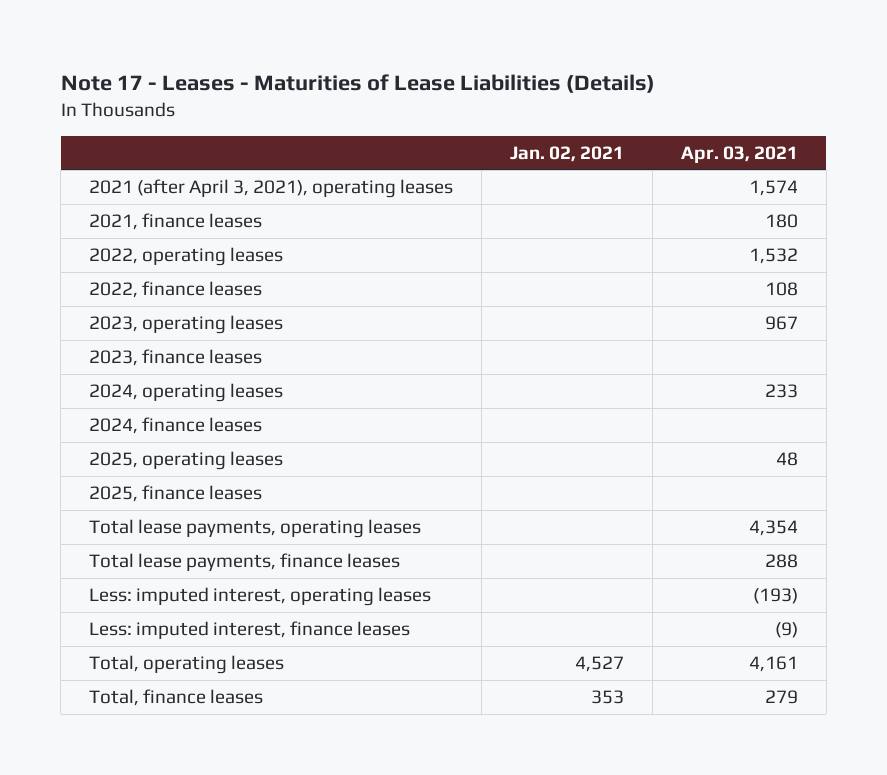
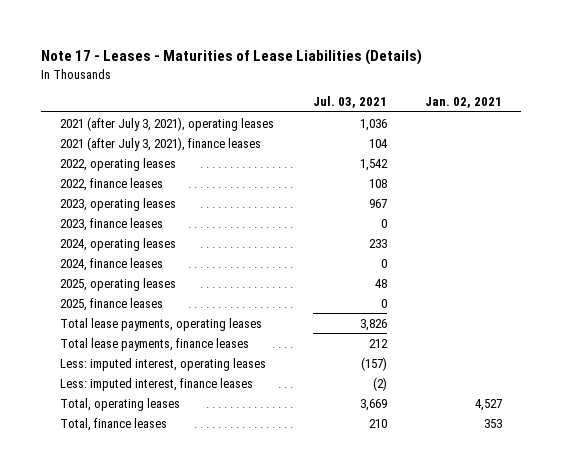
[680,145,798,163] Apr. 03, 2021 -> none
none -> [312,96,387,109] Jul. 03, 2021
[89,179,454,199] 2021 (after April 3, 2021), operating leases -> [60,116,275,131] 2021 (after July 3, 2021), operating leases
[89,213,263,231] 2021, finance leases -> [60,136,262,151] 2021 (after July 3, 2021), finance leases

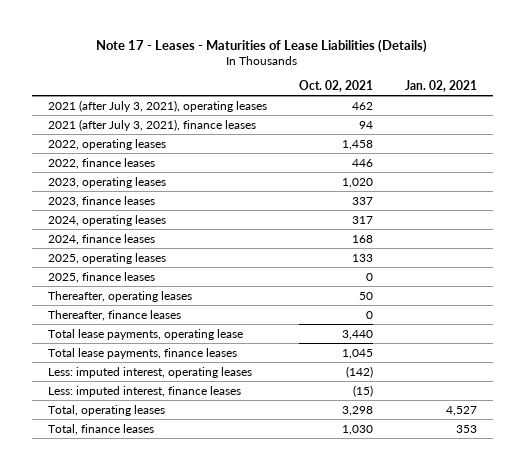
[312,96,387,109] Jul. 03, 2021 -> none
none -> [298,80,373,93] Oct. 02, 2021
[60,317,263,331] Total lease payments, operating leases -> [47,290,192,302] Thereafter, operating leases
none -> [47,309,181,321] Thereafter, finance leases
none -> [47,328,243,340] Total lease payments, operating lease

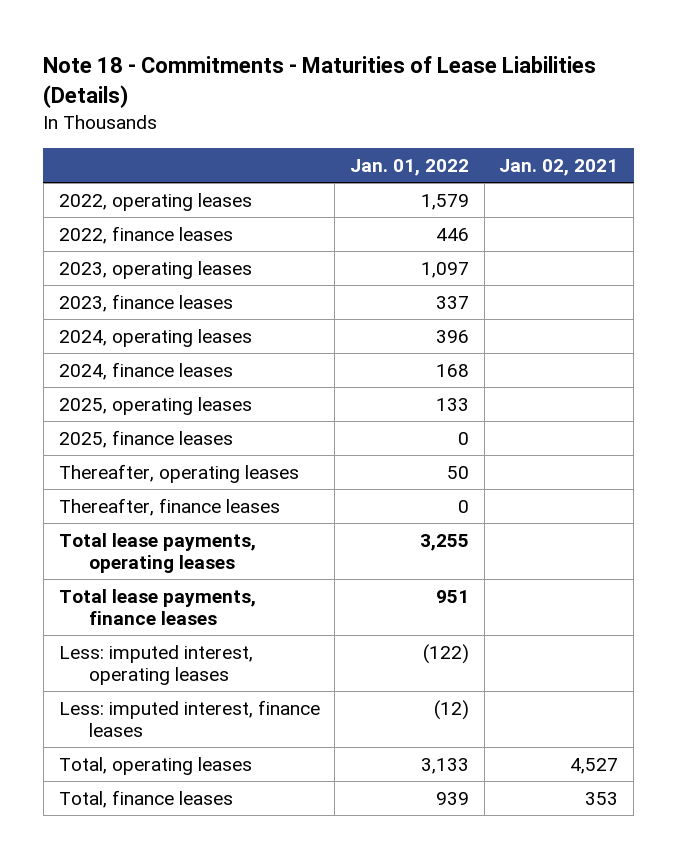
[96,38,428,53] Note 17 - Leases - Maturities of Lease Liabilities (Details) -> [43,56,597,108] Note 18 - Commitments - Maturities of Lease Liabilities (Details)
[298,80,373,93] Oct. 02, 2021 -> none
none -> [350,158,470,176] Jan. 01, 2022
[47,99,267,112] 2021 (after July 3, 2021), operating leases -> none
[47,118,256,131] 2021 (after July 3, 2021), finance leases -> none
[47,328,243,340] Total lease payments, operating lease -> [58,532,256,574] Total lease payments, operating leases

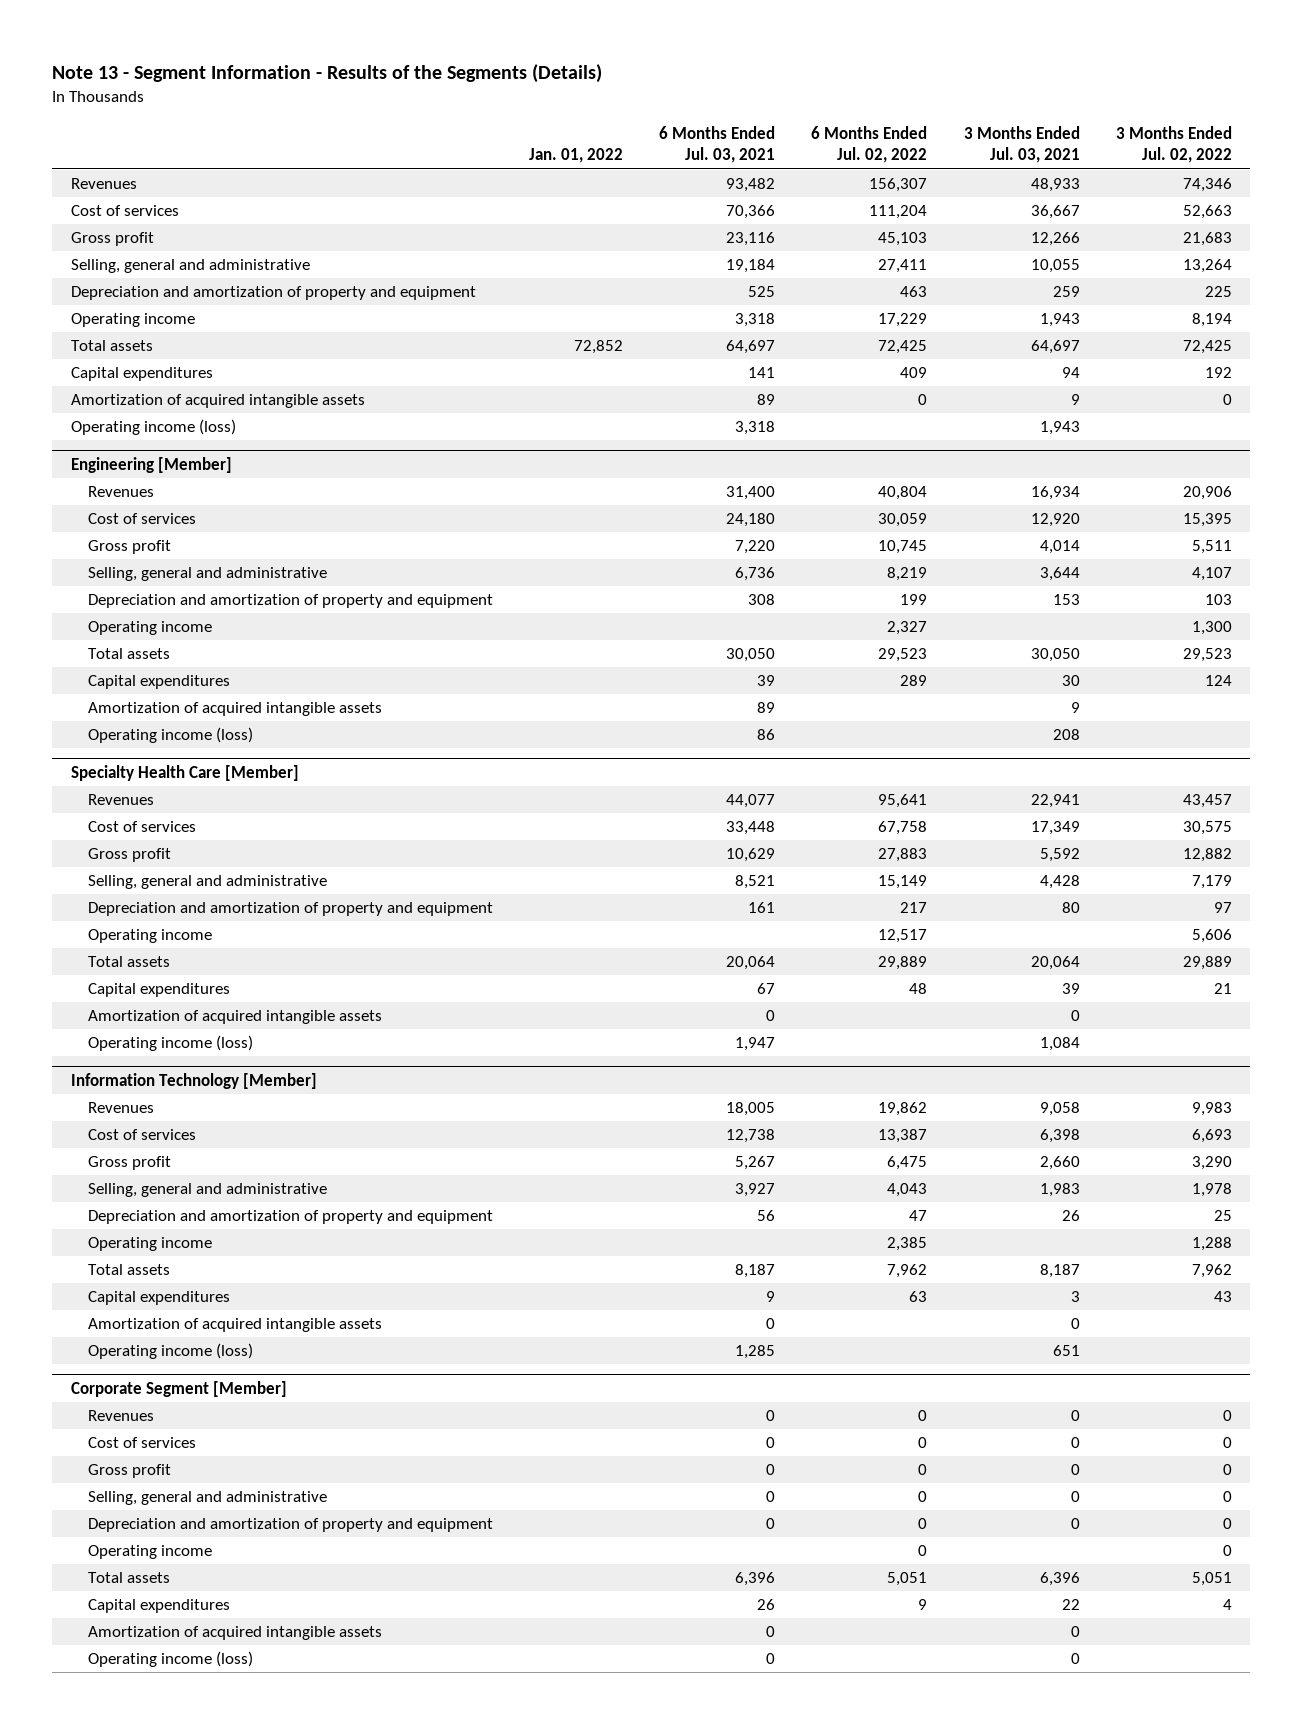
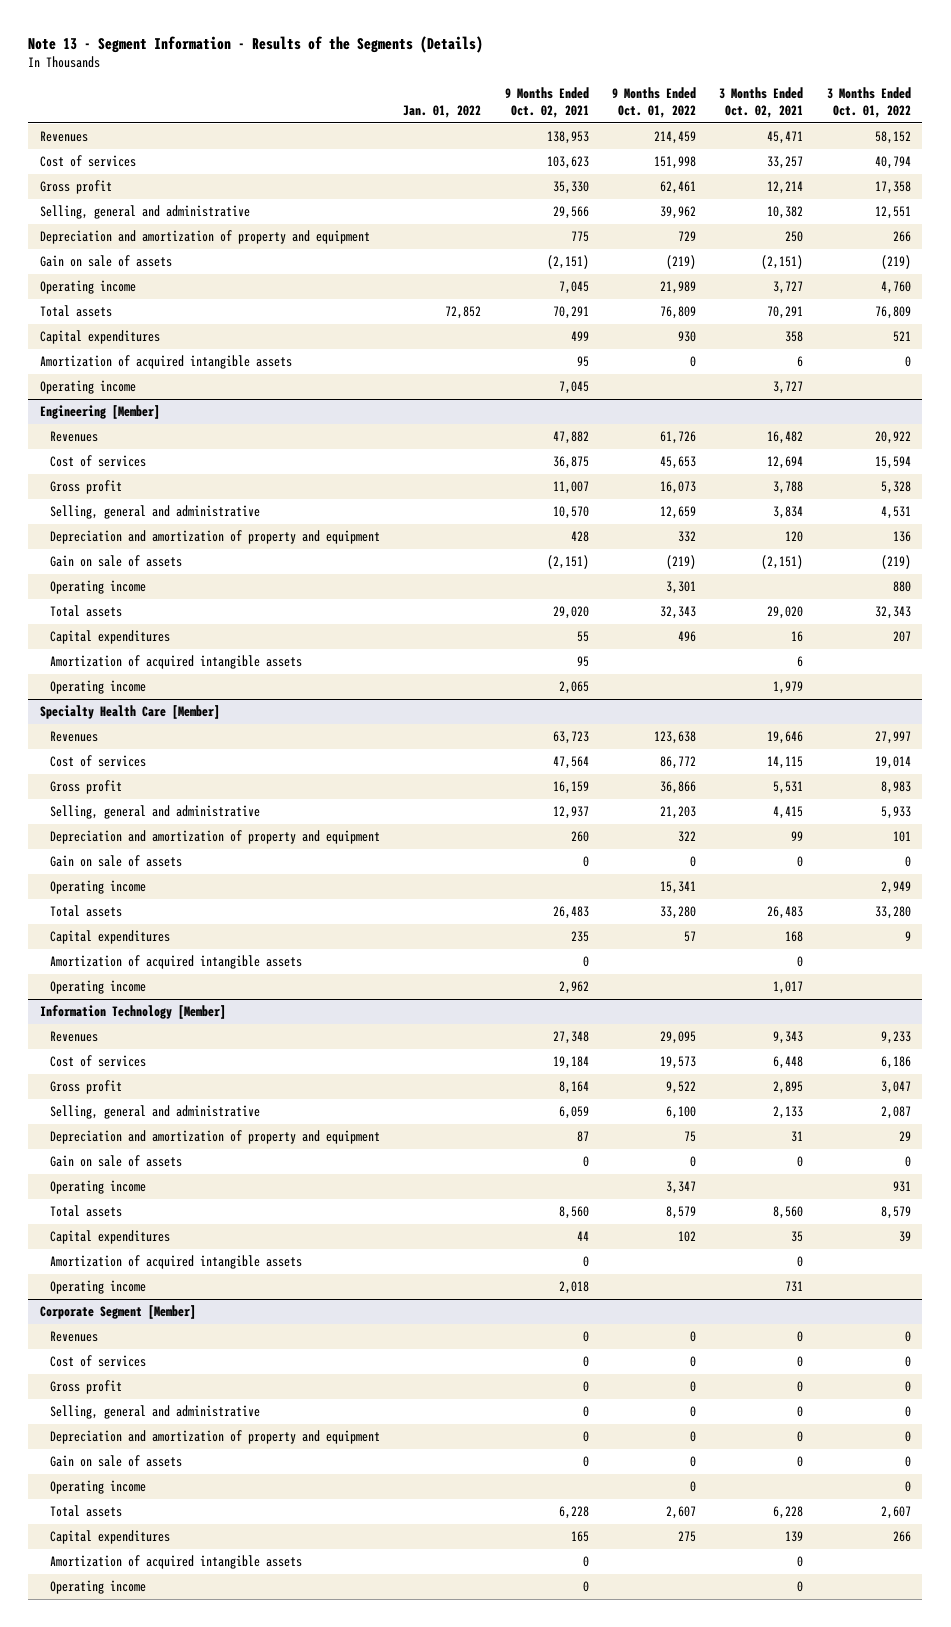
[659,125,776,164] 6 Months Ended Jul. 03, 2021 -> none
[811,125,928,164] 6 Months Ended Jul. 02, 2022 -> none
[963,125,1080,164] 3 Months Ended Jul. 03, 2021 -> none
[1115,125,1232,164] 3 Months Ended Jul. 02, 2022 -> none
none -> [504,87,589,118] 9 Months Ended Oct. 02, 2021
none -> [612,87,697,118] 9 Months Ended Oct. 01, 2022
none -> [719,87,804,118] 3 Months Ended Oct. 02, 2021
none -> [826,87,911,118] 3 Months Ended Oct. 01, 2022
none -> [39,255,172,268] Gain on sale of assets
[70,419,236,436] Operating income (loss) -> [39,380,136,395] Operating income
none -> [50,555,183,568] Gain on sale of assets
[87,727,253,744] Operating income (loss) -> [50,680,147,695] Operating income
none -> [50,855,183,868] Gain on sale of assets
[87,1035,253,1052] Operating income (loss) -> [50,980,147,995] Operating income
none -> [50,1155,183,1168] Gain on sale of assets
[87,1343,253,1360] Operating income (loss) -> [50,1280,147,1295] Operating income
none -> [50,1455,183,1468] Gain on sale of assets
[87,1651,253,1668] Operating income (loss) -> [50,1580,147,1595] Operating income

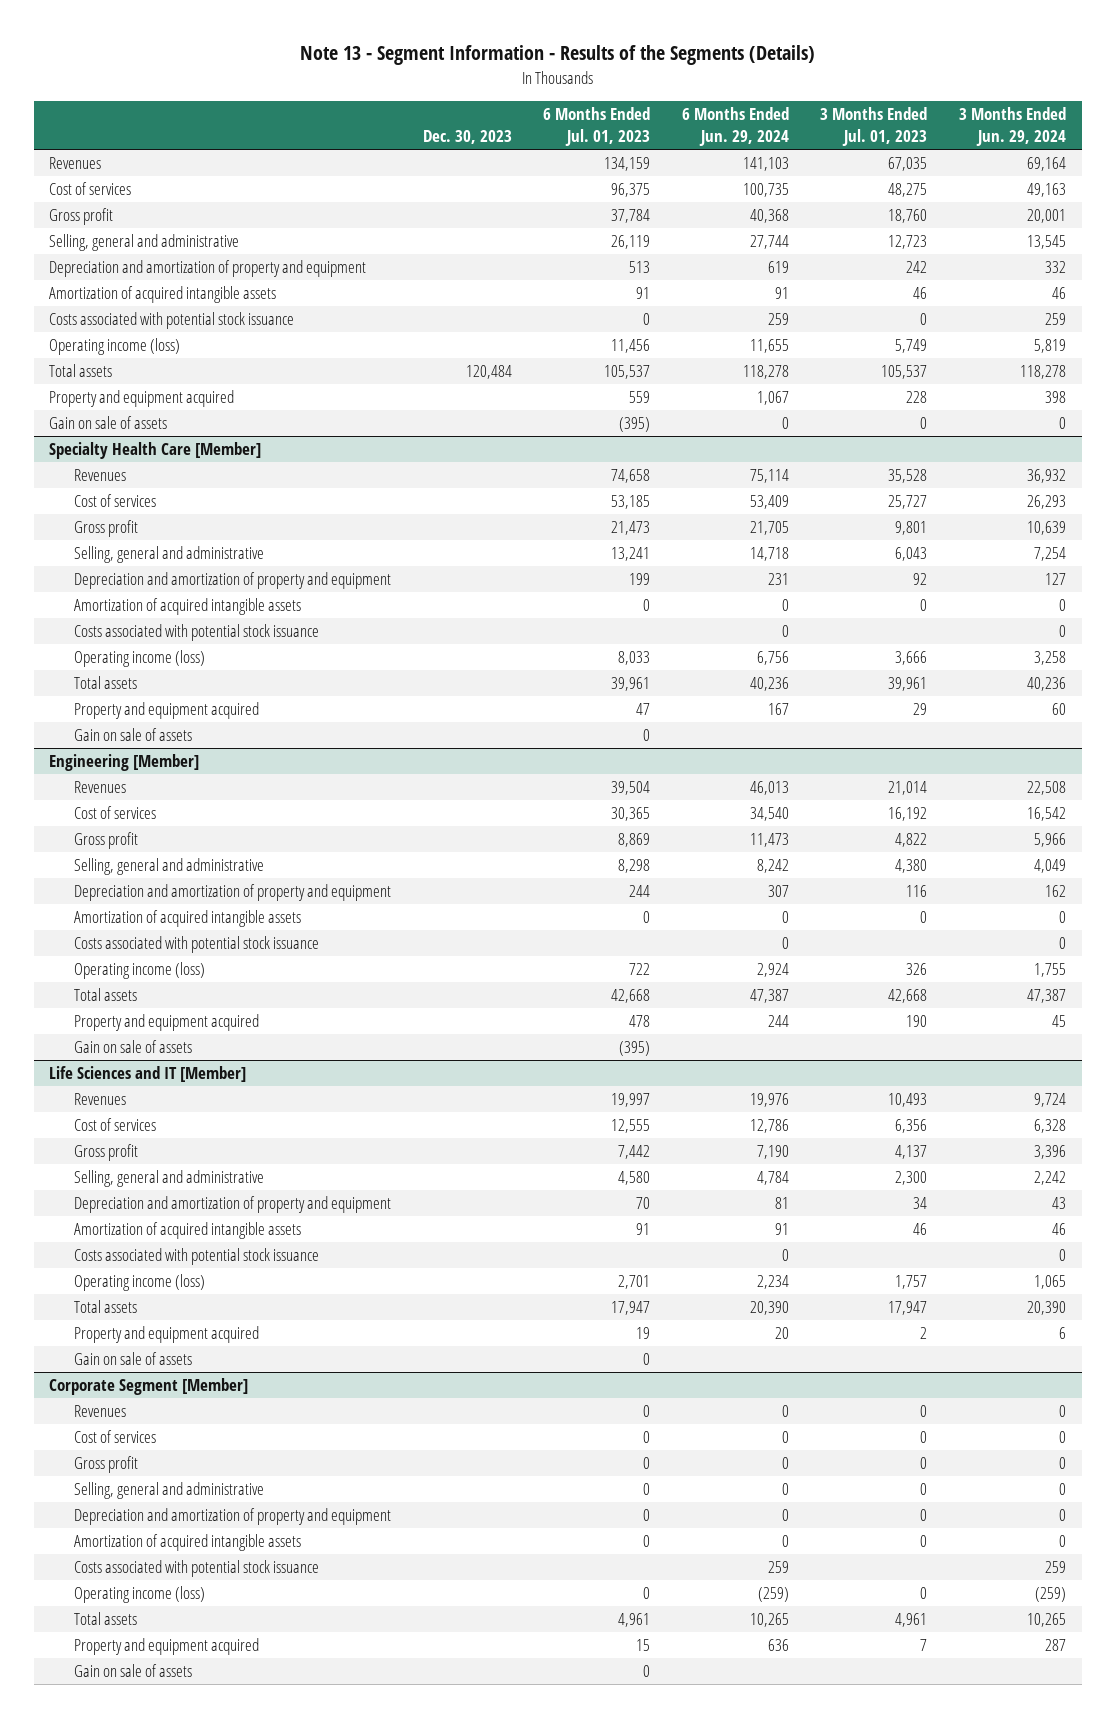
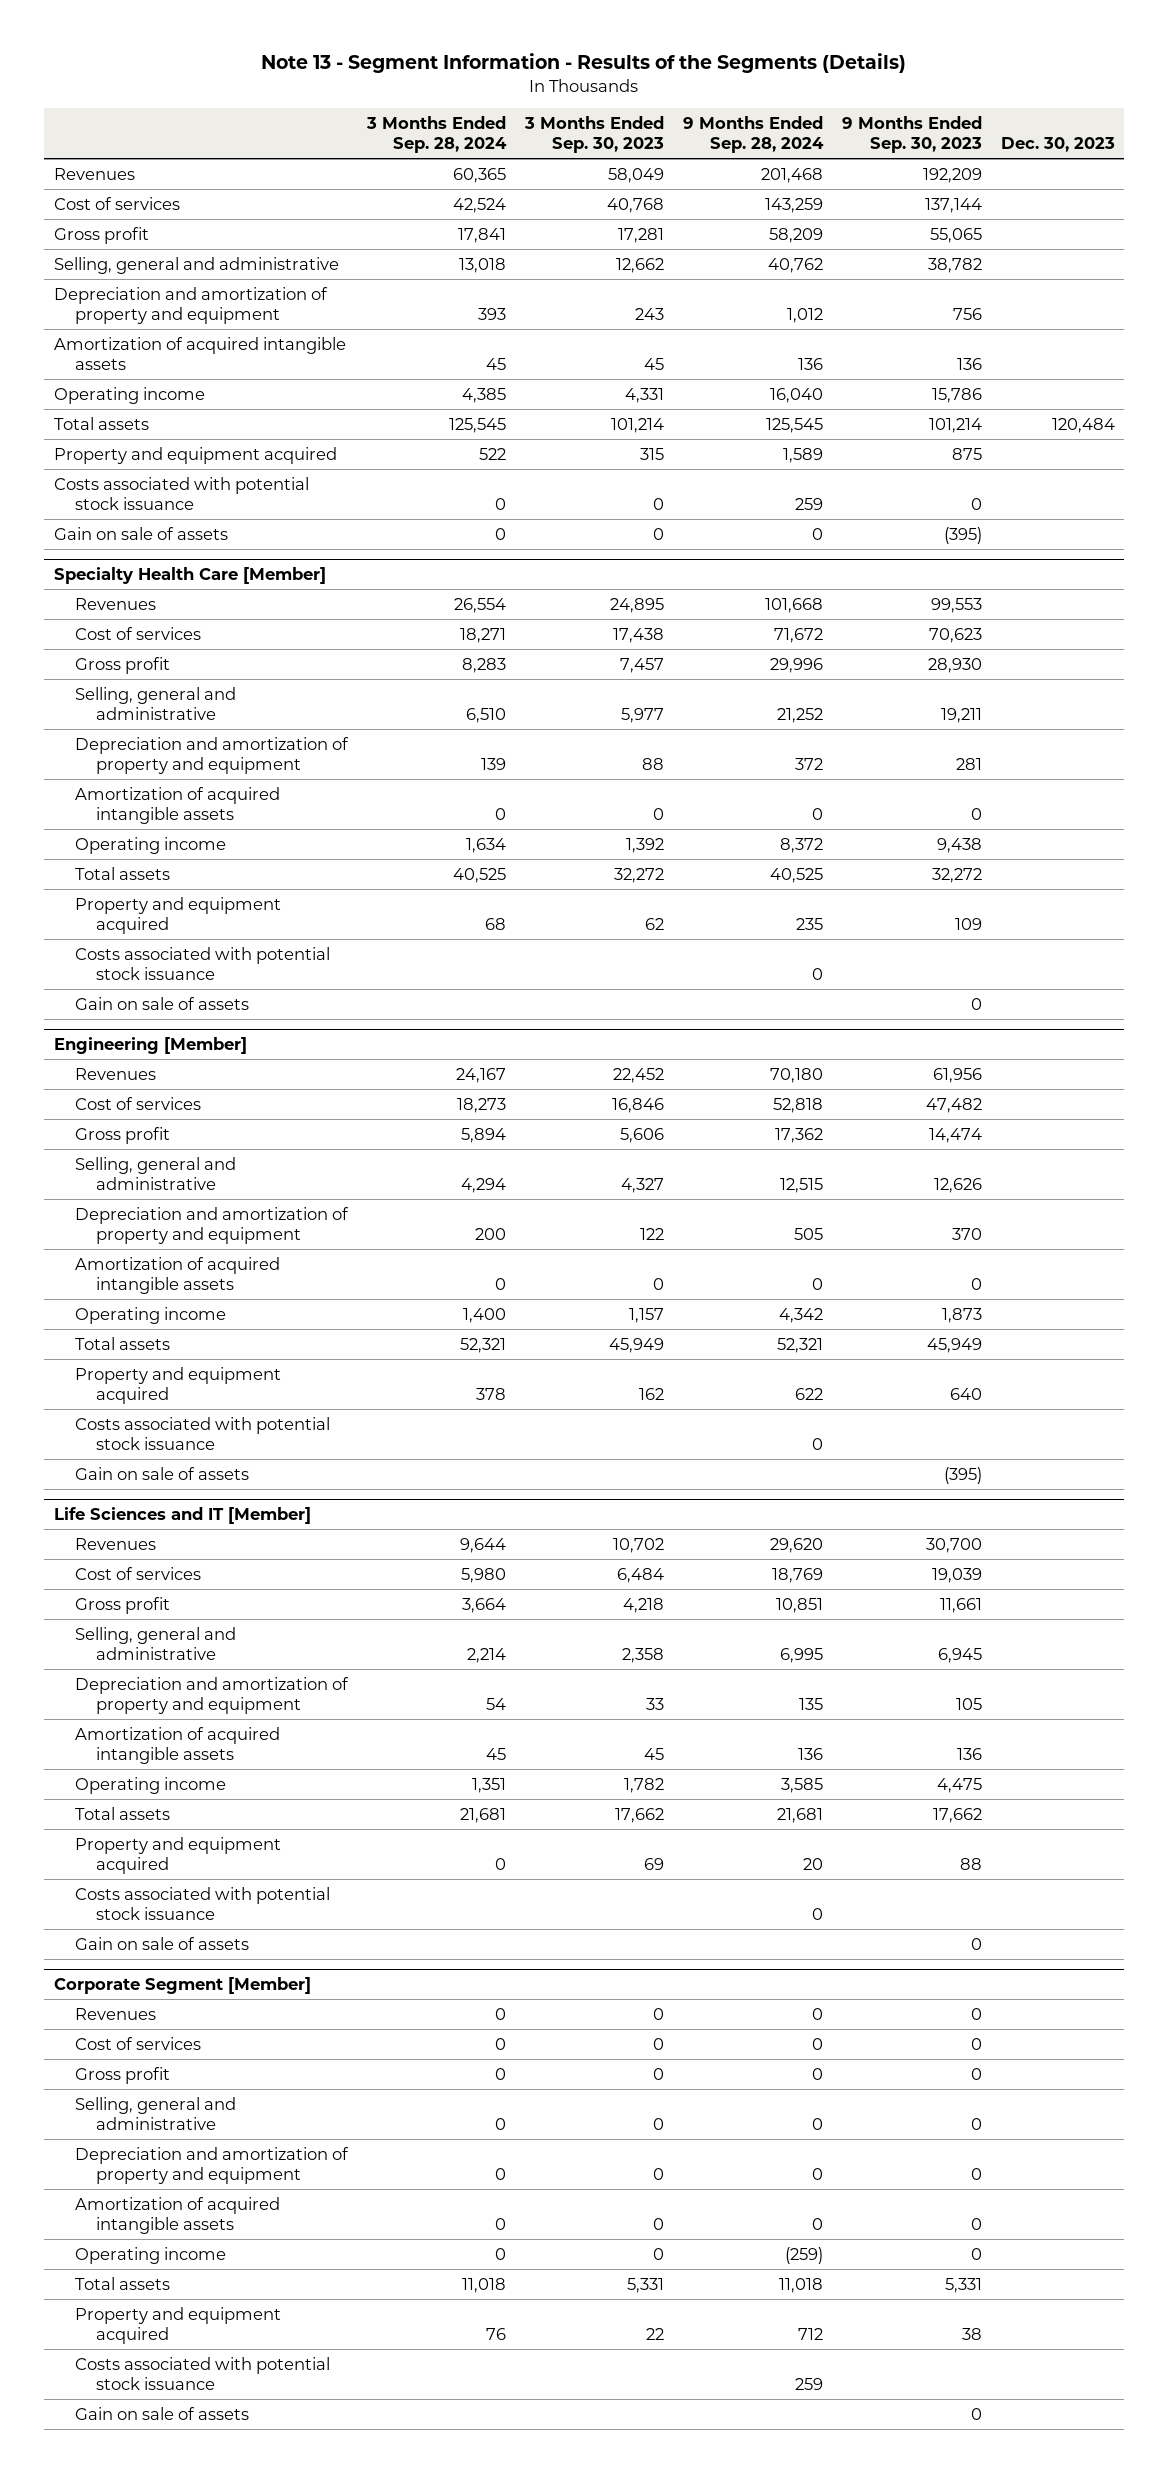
[543,107,651,147] 6 Months Ended Jul. 01, 2023 -> none
[681,107,789,147] 6 Months Ended Jun. 29, 2024 -> none
[820,107,928,147] 3 Months Ended Jul. 01, 2023 -> none
[958,107,1066,147] 3 Months Ended Jun. 29, 2024 -> none
none -> [365,115,507,153] 3 Months Ended Sep. 28, 2024
none -> [523,115,664,153] 3 Months Ended Sep. 30, 2023
none -> [682,115,824,153] 9 Months Ended Sep. 28, 2024
none -> [841,115,982,153] 9 Months Ended Sep. 30, 2023
[49,338,181,356] Operating income (loss) -> [53,386,205,404] Operating income
[49,312,295,330] Costs associated with potential stock issuance -> [53,476,309,511] Costs associated with potential stock issuance
[74,650,206,668] Operating income (loss) -> [74,836,226,854] Operating income
[74,624,320,642] Costs associated with potential stock issuance -> [74,946,330,981] Costs associated with potential stock issuance
[74,962,206,980] Operating income (loss) -> [74,1306,226,1324] Operating income
[74,936,320,954] Costs associated with potential stock issuance -> [74,1416,330,1451] Costs associated with potential stock issuance
[74,1274,206,1292] Operating income (loss) -> [74,1776,226,1794] Operating income
[74,1248,320,1266] Costs associated with potential stock issuance -> [74,1886,330,1921] Costs associated with potential stock issuance
[74,1586,206,1604] Operating income (loss) -> [74,2246,226,2264] Operating income
[74,1560,320,1578] Costs associated with potential stock issuance -> [74,2356,330,2391] Costs associated with potential stock issuance

